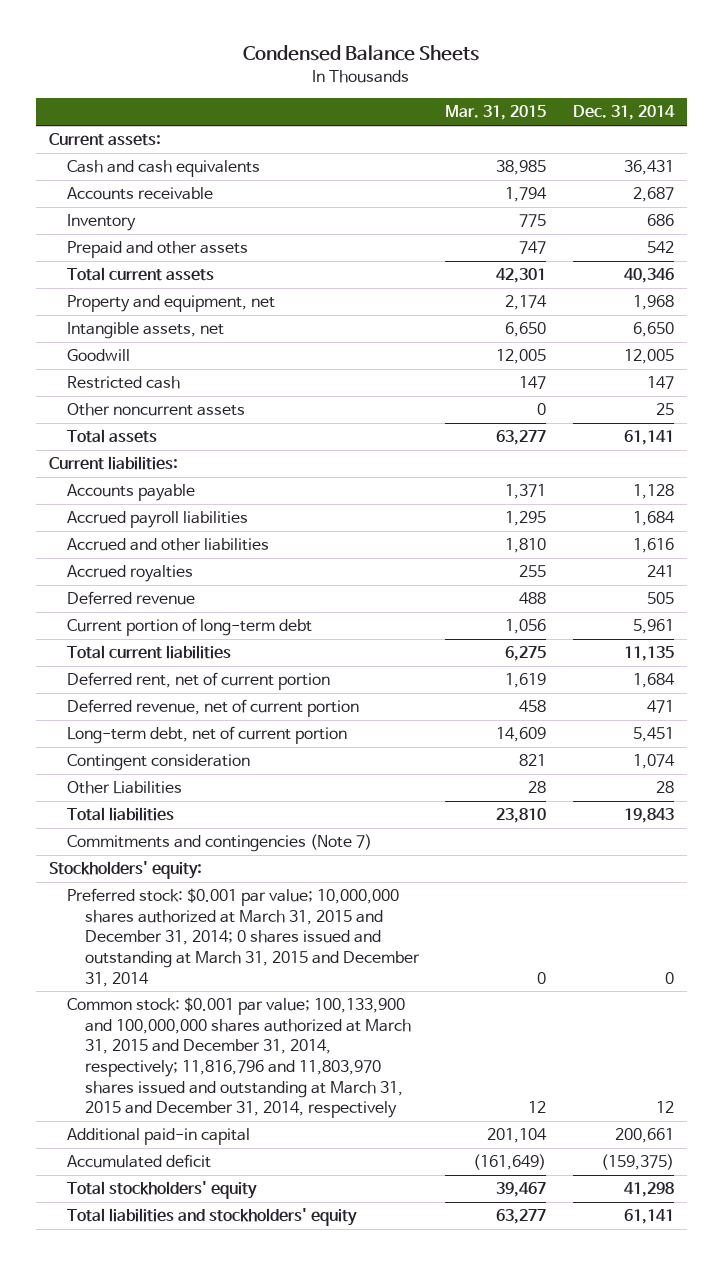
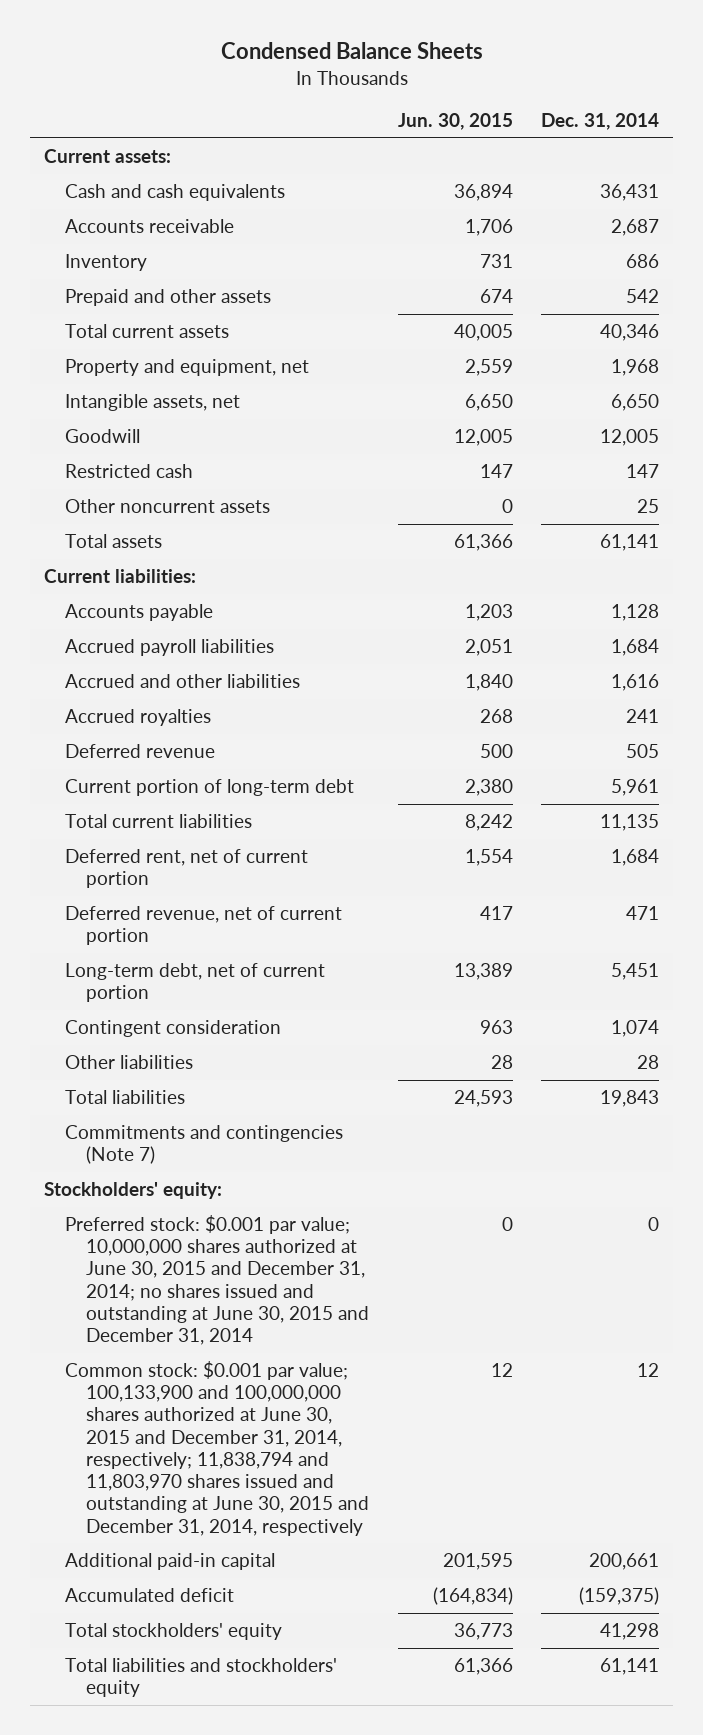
[445,105,547,121] Mar. 31, 2015 -> none
none -> [397,113,513,131] Jun. 30, 2015
[66,781,182,795] Other Liabilities -> [65,1054,194,1069] Other liabilities
[66,888,420,987] Preferred stock: $0.001 par value; 10,000,000 shares authorized at March 31, 2015 and December 31, 2014; 0 shares issued and outstanding at March 31, 2015 and December 31, 2014 -> [65,1214,370,1346] Preferred stock: $0.001 par value; 10,000,000 shares authorized at June 30, 2015 and December 31, 2014; no shares issued and outstanding at June 30, 2015 and December 31, 2014
[66,997,411,1119] Common stock: $0.001 par value; 100,133,900 and 100,000,000 shares authorized at March 31, 2015 and December 31, 2014, respectively; 11,816,796 and 11,803,970 shares issued and outstanding at March 31, 2015 and December 31, 2014, respectively -> [65,1360,370,1536] Common stock: $0.001 par value; 100,133,900 and 100,000,000 shares authorized at June 30, 2015 and December 31, 2014, respectively; 11,838,794 and 11,803,970 shares issued and outstanding at June 30, 2015 and December 31, 2014, respectively

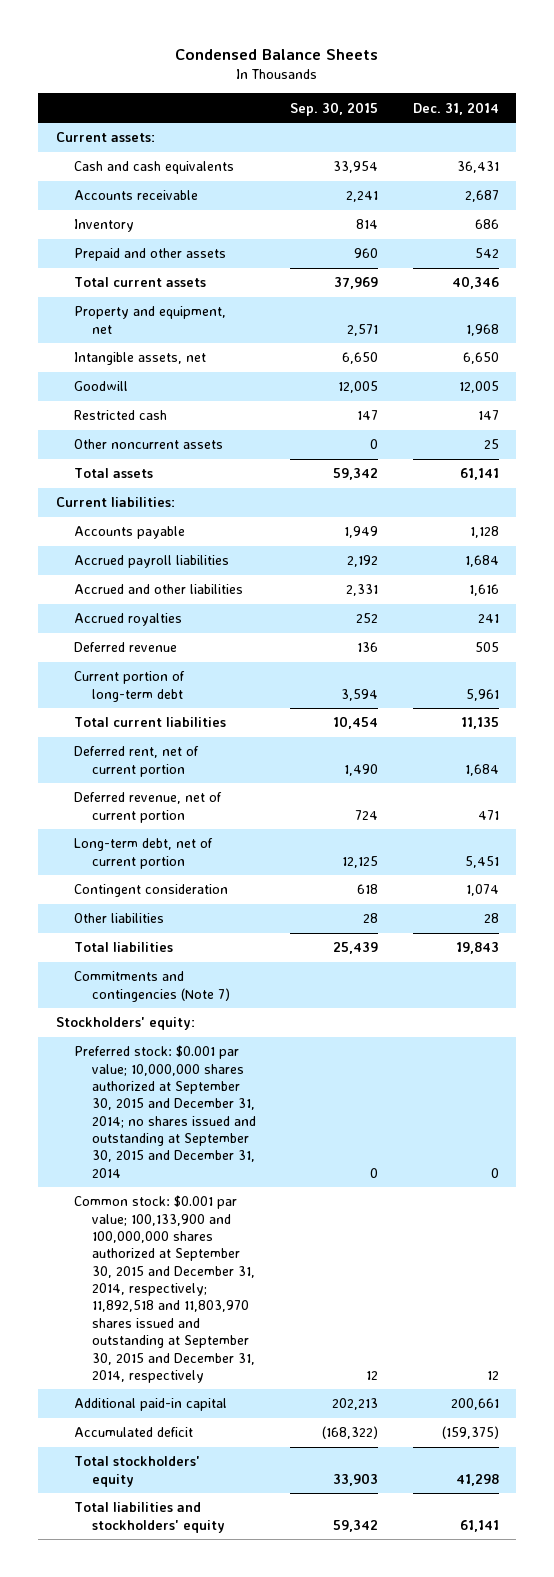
[397,113,513,131] Jun. 30, 2015 -> none
none -> [290,101,379,116] Sep. 30, 2015
[65,1214,370,1346] Preferred stock: $0.001 par value; 10,000,000 shares authorized at June 30, 2015 and December 31, 2014; no shares issued and outstanding at June 30, 2015 and December 31, 2014 -> [73,1045,256,1178] Preferred stock: $0.001 par value; 10,000,000 shares authorized at September 30, 2015 and December 31, 2014; no shares issued and outstanding at September 30, 2015 and December 31, 2014
[65,1360,370,1536] Common stock: $0.001 par value; 100,133,900 and 100,000,000 shares authorized at June 30, 2015 and December 31, 2014, respectively; 11,838,794 and 11,803,970 shares issued and outstanding at June 30, 2015 and December 31, 2014, respectively -> [73,1195,255,1383] Common stock: $0.001 par value; 100,133,900 and 100,000,000 shares authorized at September 30, 2015 and December 31, 2014, respectively; 11,892,518 and 11,803,970 shares issued and outstanding at September 30, 2015 and December 31, 2014, respectively

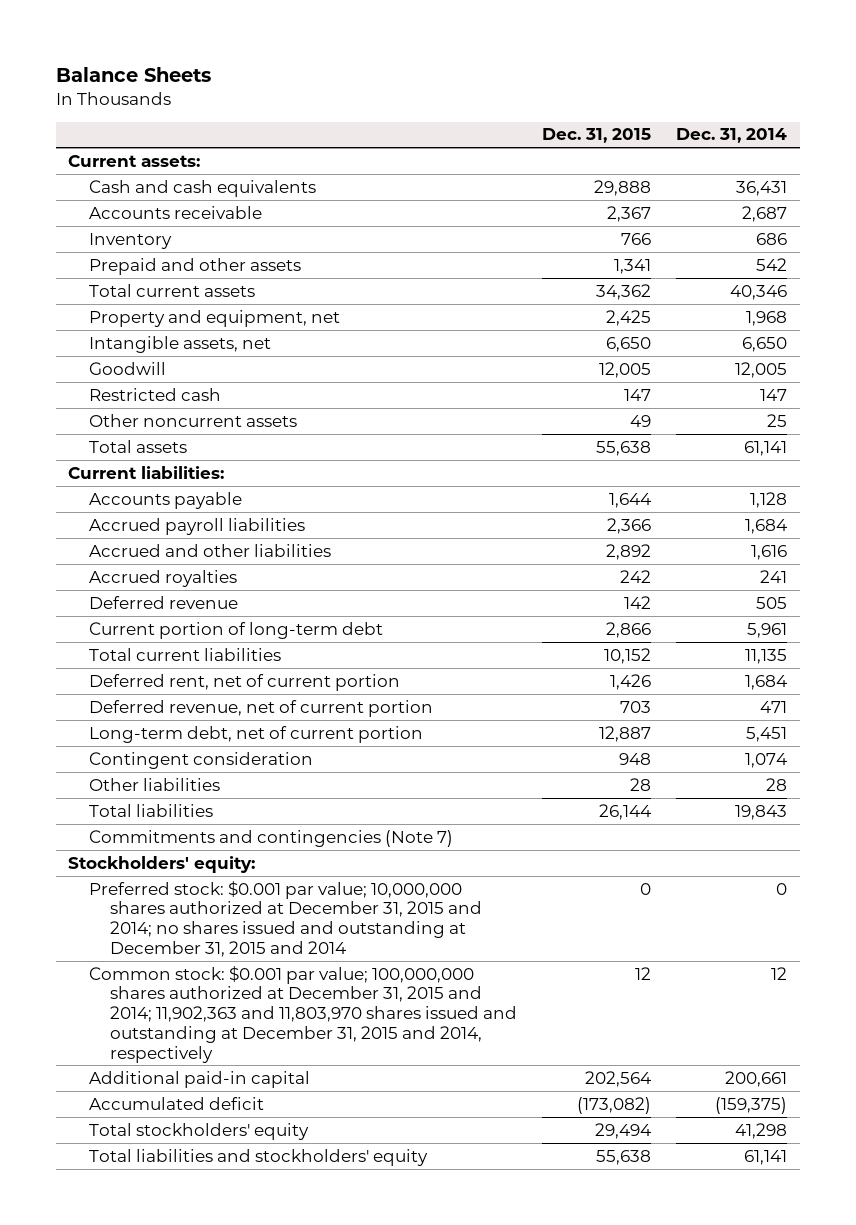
[175,49,379,61] Condensed Balance Sheets -> [55,66,211,82] Balance Sheets
[290,101,379,116] Sep. 30, 2015 -> none
none -> [542,128,652,144] Dec. 31, 2015
[73,1045,256,1178] Preferred stock: $0.001 par value; 10,000,000 shares authorized at September 30, 2015 and December 31, 2014; no shares issued and outstanding at September 30, 2015 and December 31, 2014 -> [89,880,482,957] Preferred stock: $0.001 par value; 10,000,000 shares authorized at December 31, 2015 and 2014; no shares issued and outstanding at December 31, 2015 and 2014
[73,1195,255,1383] Common stock: $0.001 par value; 100,133,900 and 100,000,000 shares authorized at September 30, 2015 and December 31, 2014, respectively; 11,892,518 and 11,803,970 shares issued and outstanding at September 30, 2015 and December 31, 2014, respectively -> [89,965,517,1063] Common stock: $0.001 par value; 100,000,000 shares authorized at December 31, 2015 and 2014; 11,902,363 and 11,803,970 shares issued and outstanding at December 31, 2015 and 2014, respectively

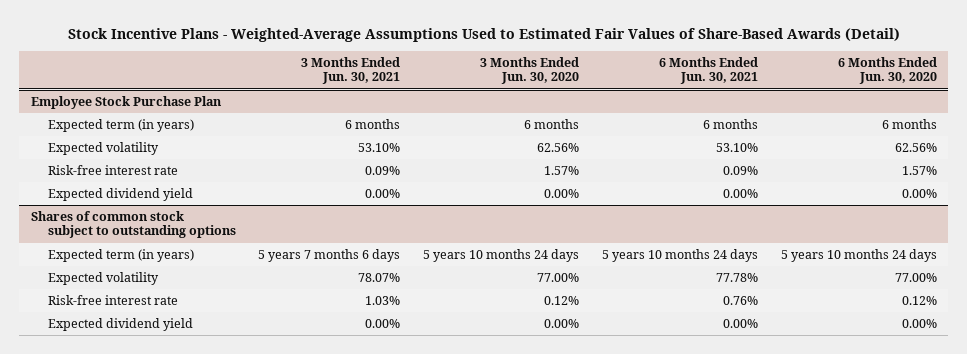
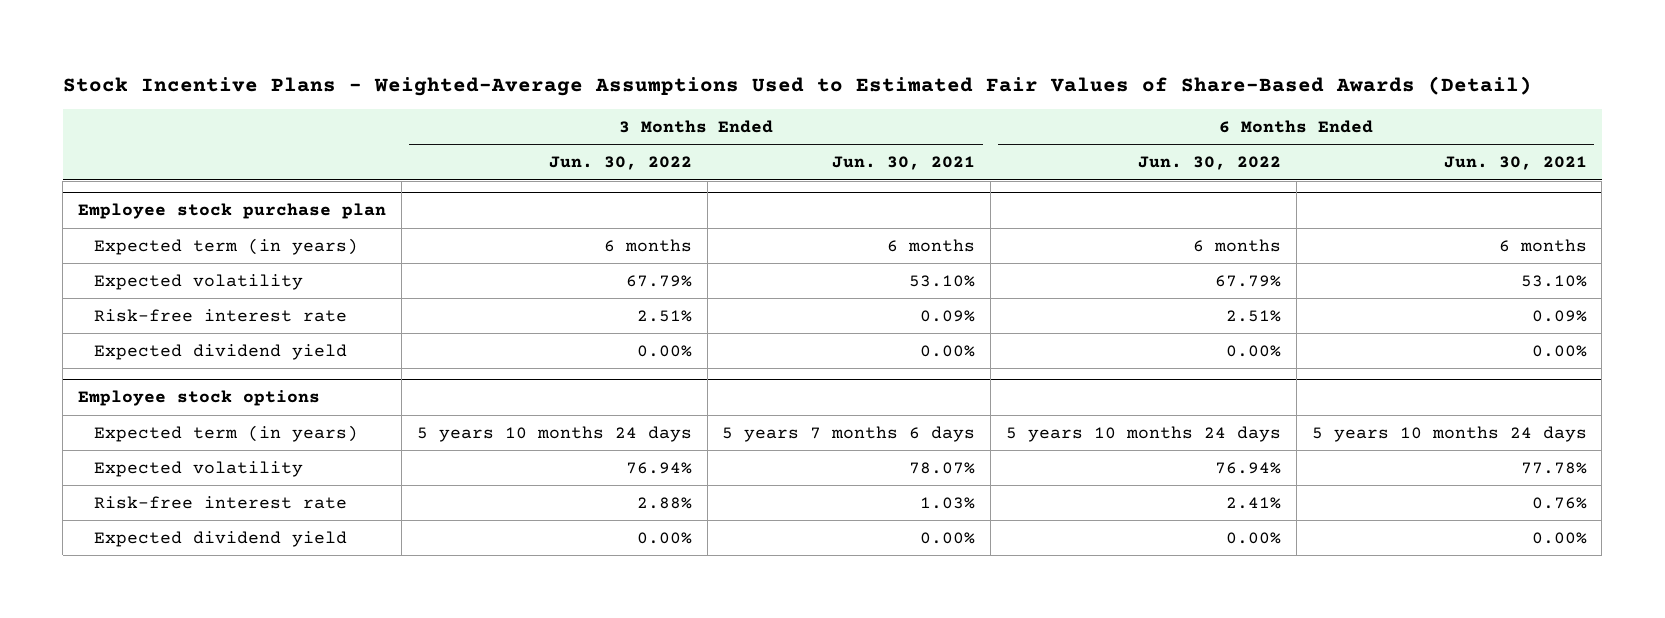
[480,57,580,85] 3 Months Ended Jun. 30, 2020 -> none
[837,57,937,85] 6 Months Ended Jun. 30, 2020 -> none
none -> [548,156,692,171] Jun. 30, 2022
none -> [1138,156,1282,171] Jun. 30, 2022
[30,96,222,110] Employee Stock Purchase Plan -> [78,203,387,220] Employee stock purchase plan
[30,211,236,239] Shares of common stock subject to outstanding options -> [78,390,321,407] Employee stock options

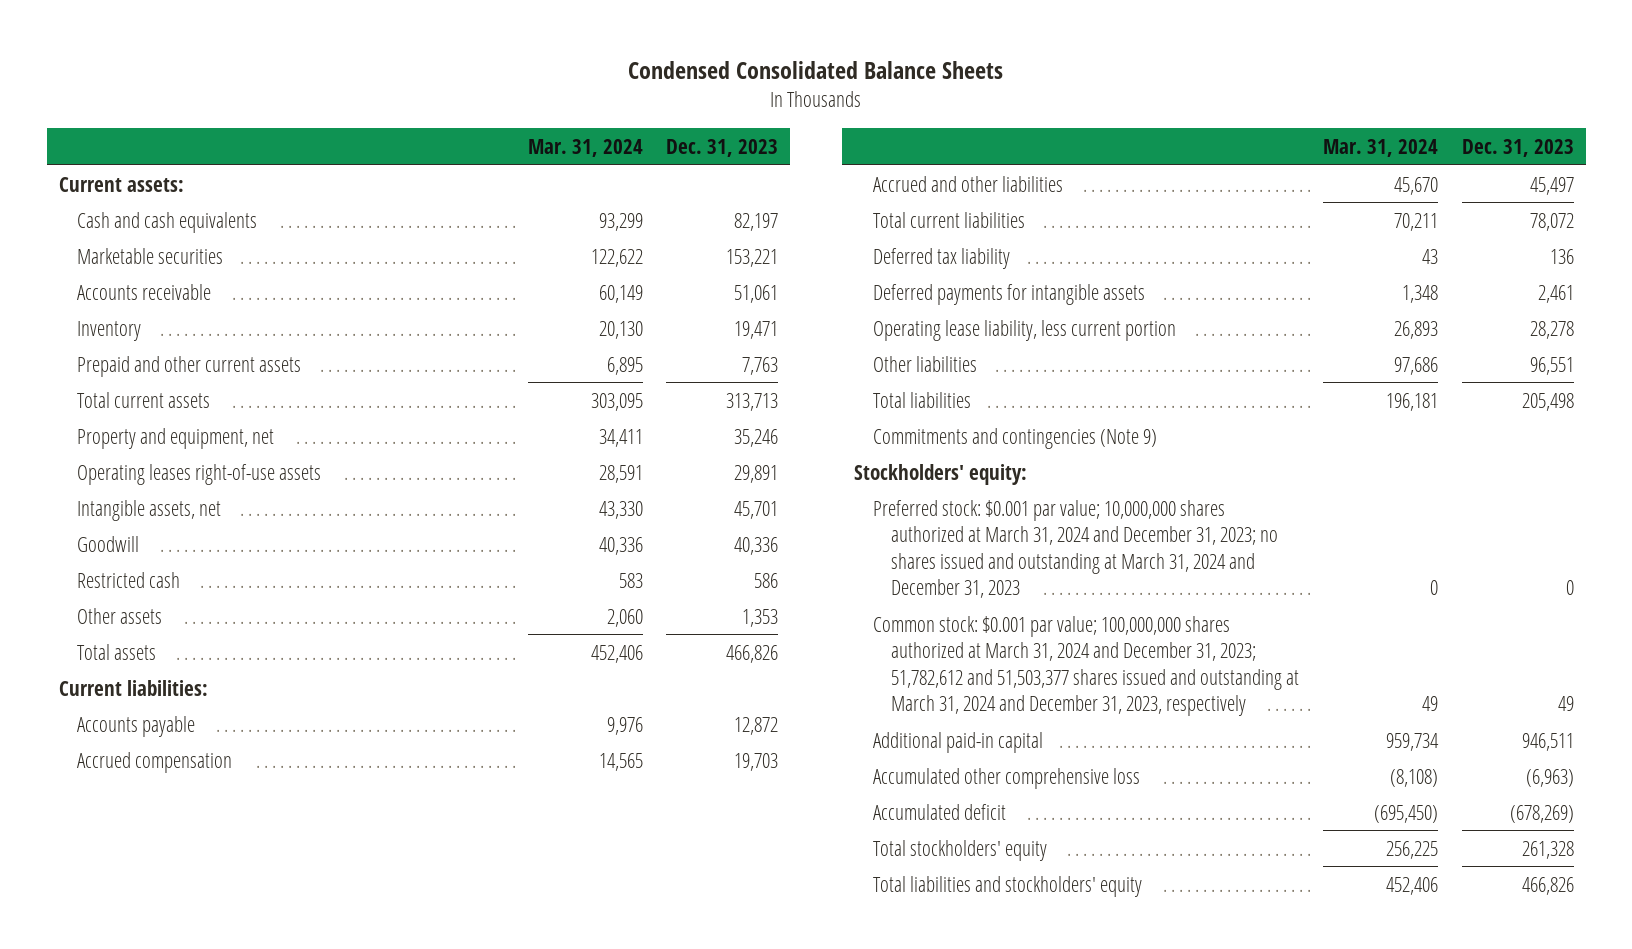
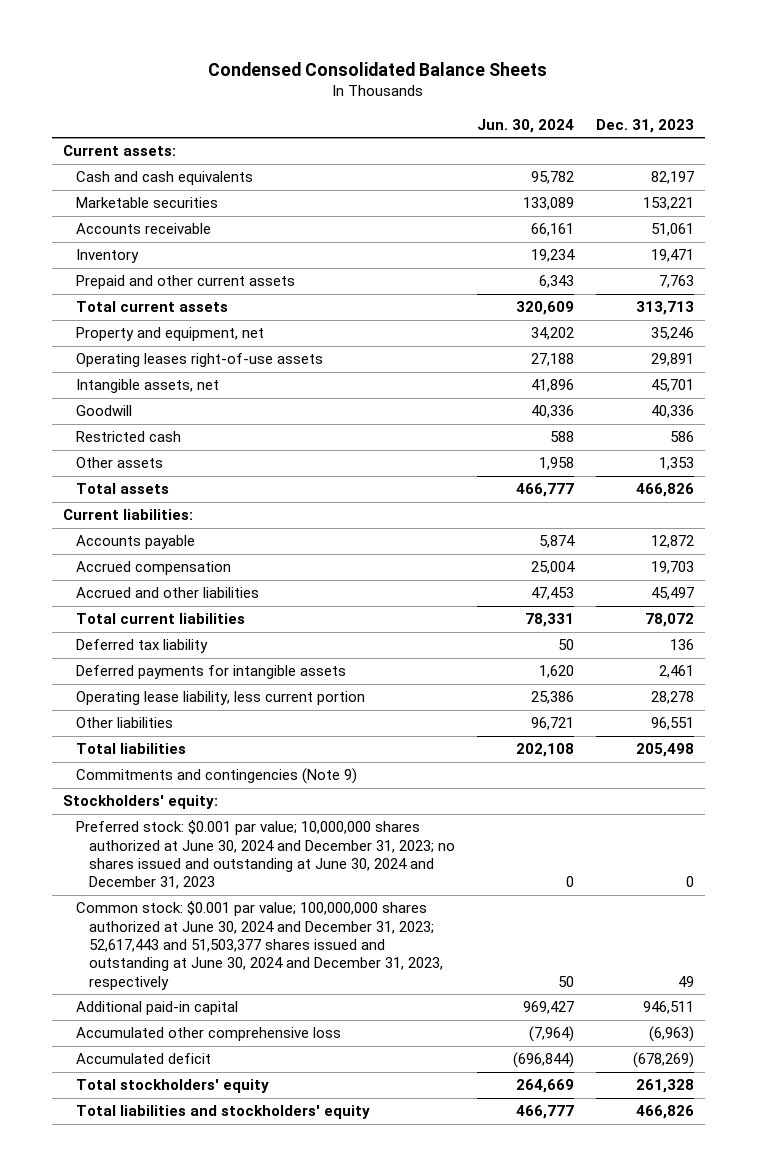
[527,138,643,157] Mar. 31, 2024 -> none
none -> [477,118,575,133] Jun. 30, 2024
[872,499,1279,599] Preferred stock: $0.001 par value; 10,000,000 shares authorized at March 31, 2024 and December 31, 2023; no shares issued and outstanding at March 31, 2024 and December 31, 2023 -> [76,820,456,890] Preferred stock: $0.001 par value; 10,000,000 shares authorized at June 30, 2024 and December 31, 2023; no shares issued and outstanding at June 30, 2024 and December 31, 2023
[872,615,1300,717] Common stock: $0.001 par value; 100,000,000 shares authorized at March 31, 2024 and December 31, 2023; 51,782,612 and 51,503,377 shares issued and outstanding at March 31, 2024 and December 31, 2023, respectively -> [76,901,444,990] Common stock: $0.001 par value; 100,000,000 shares authorized at June 30, 2024 and December 31, 2023; 52,617,443 and 51,503,377 shares issued and outstanding at June 30, 2024 and December 31, 2023, respectively

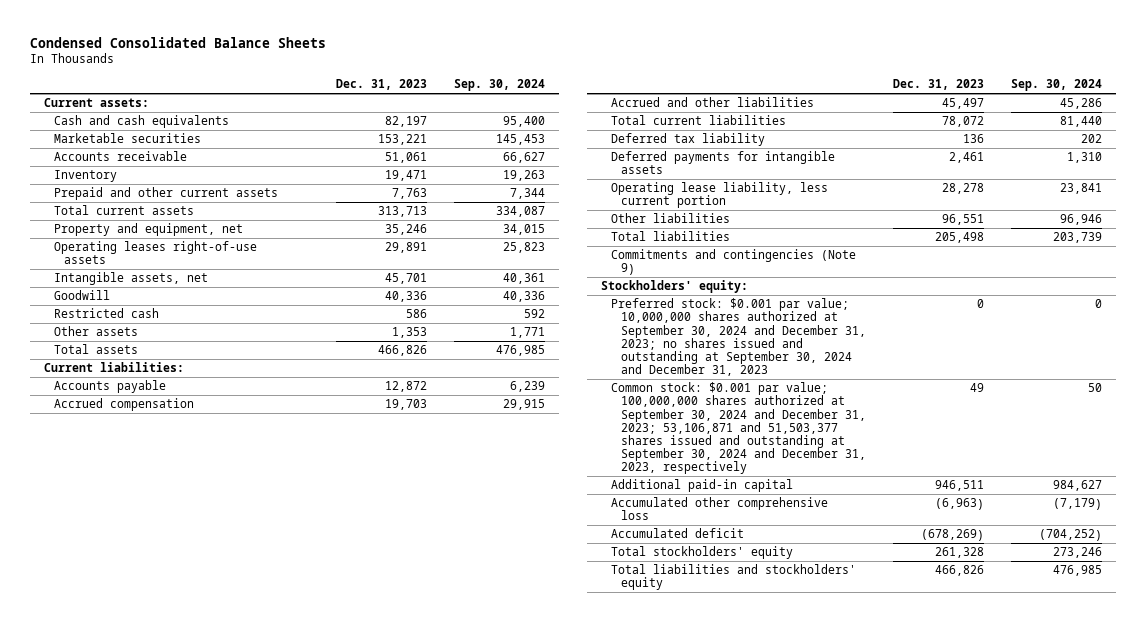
[477,118,575,133] Jun. 30, 2024 -> none
none -> [454,79,546,92] Sep. 30, 2024
[76,820,456,890] Preferred stock: $0.001 par value; 10,000,000 shares authorized at June 30, 2024 and December 31, 2023; no shares issued and outstanding at June 30, 2024 and December 31, 2023 -> [610,298,866,377] Preferred stock: $0.001 par value; 10,000,000 shares authorized at September 30, 2024 and December 31, 2023; no shares issued and outstanding at September 30, 2024 and December 31, 2023
[76,901,444,990] Common stock: $0.001 par value; 100,000,000 shares authorized at June 30, 2024 and December 31, 2023; 52,617,443 and 51,503,377 shares issued and outstanding at June 30, 2024 and December 31, 2023, respectively -> [610,382,866,475] Common stock: $0.001 par value; 100,000,000 shares authorized at September 30, 2024 and December 31, 2023; 53,106,871 and 51,503,377 shares issued and outstanding at September 30, 2024 and December 31, 2023, respectively

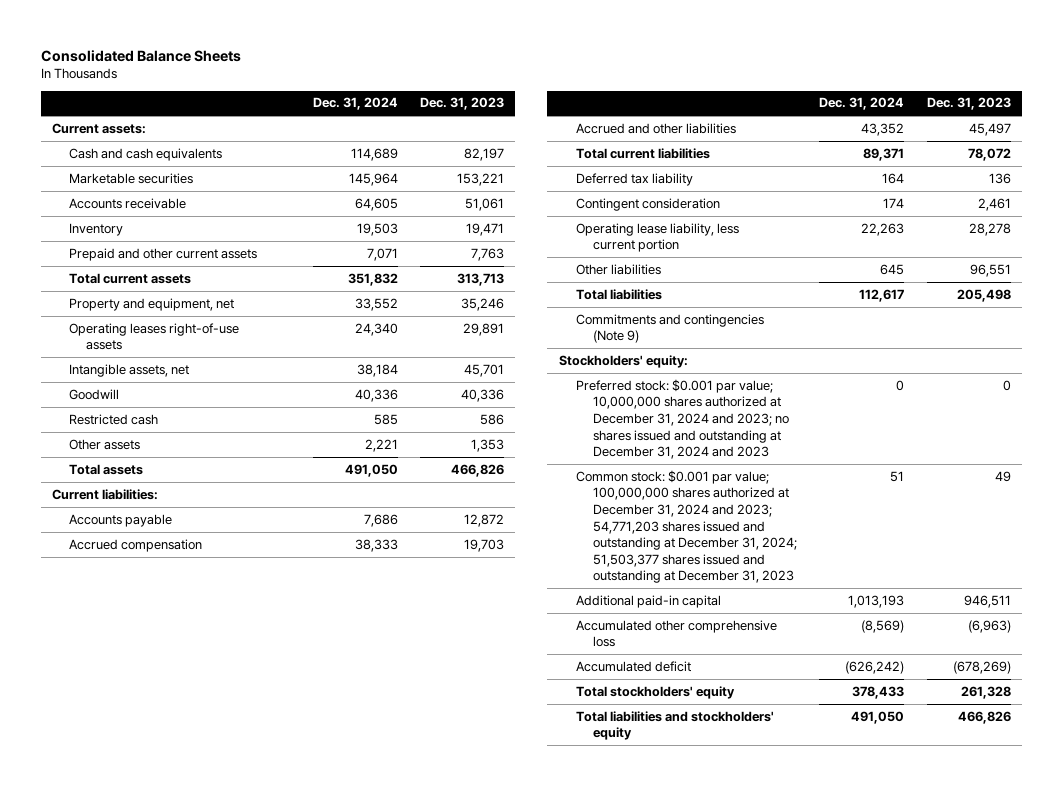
[30,36,327,48] Condensed Consolidated Balance Sheets -> [40,49,241,62] Consolidated Balance Sheets
[454,79,546,92] Sep. 30, 2024 -> none
none -> [312,97,398,111] Dec. 31, 2024
[610,151,835,175] Deferred payments for intangible assets -> [575,197,720,211] Contingent consideration
[610,298,866,377] Preferred stock: $0.001 par value; 10,000,000 shares authorized at September 30, 2024 and December 31, 2023; no shares issued and outstanding at September 30, 2024 and December 31, 2023 -> [575,378,789,460] Preferred stock: $0.001 par value; 10,000,000 shares authorized at December 31, 2024 and 2023; no shares issued and outstanding at December 31, 2024 and 2023
[610,382,866,475] Common stock: $0.001 par value; 100,000,000 shares authorized at September 30, 2024 and December 31, 2023; 53,106,871 and 51,503,377 shares issued and outstanding at September 30, 2024 and December 31, 2023, respectively -> [575,469,797,584] Common stock: $0.001 par value; 100,000,000 shares authorized at December 31, 2024 and 2023; 54,771,203 shares issued and outstanding at December 31, 2024; 51,503,377 shares issued and outstanding at December 31, 2023

